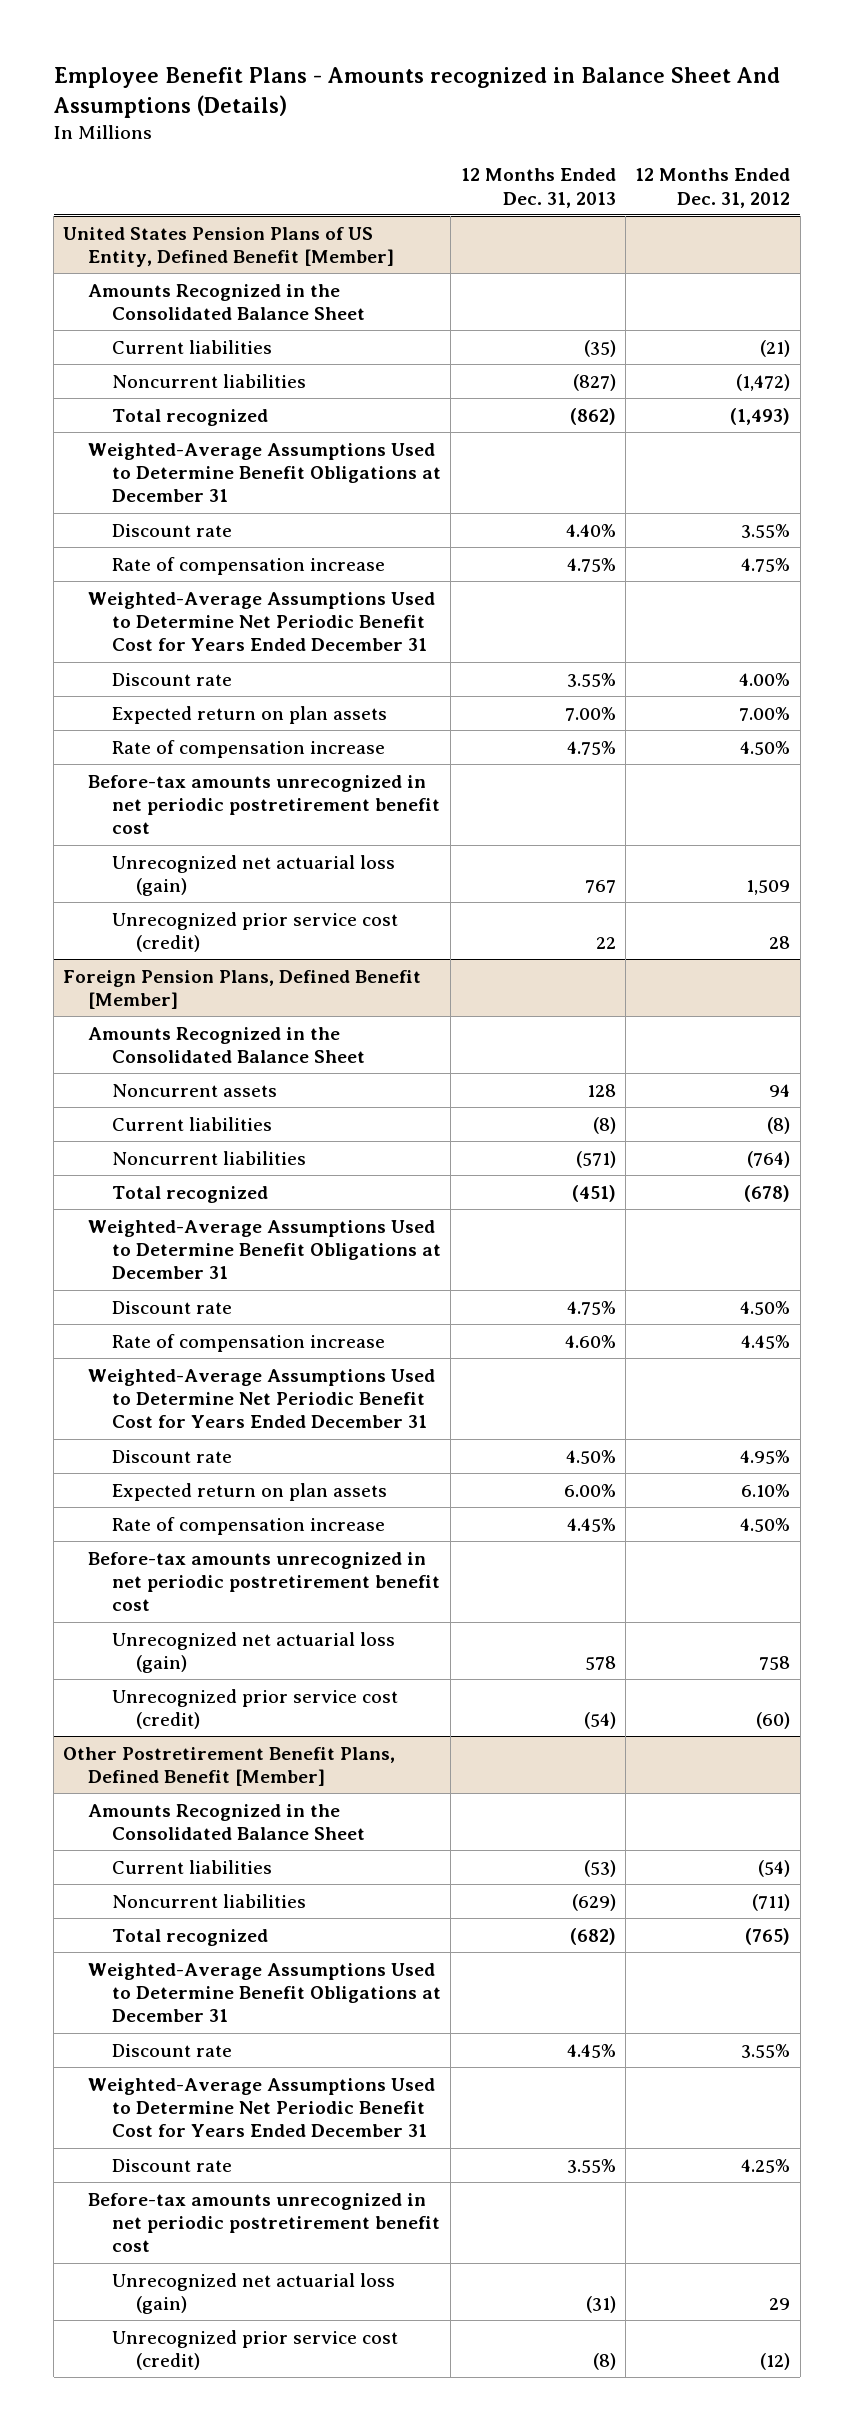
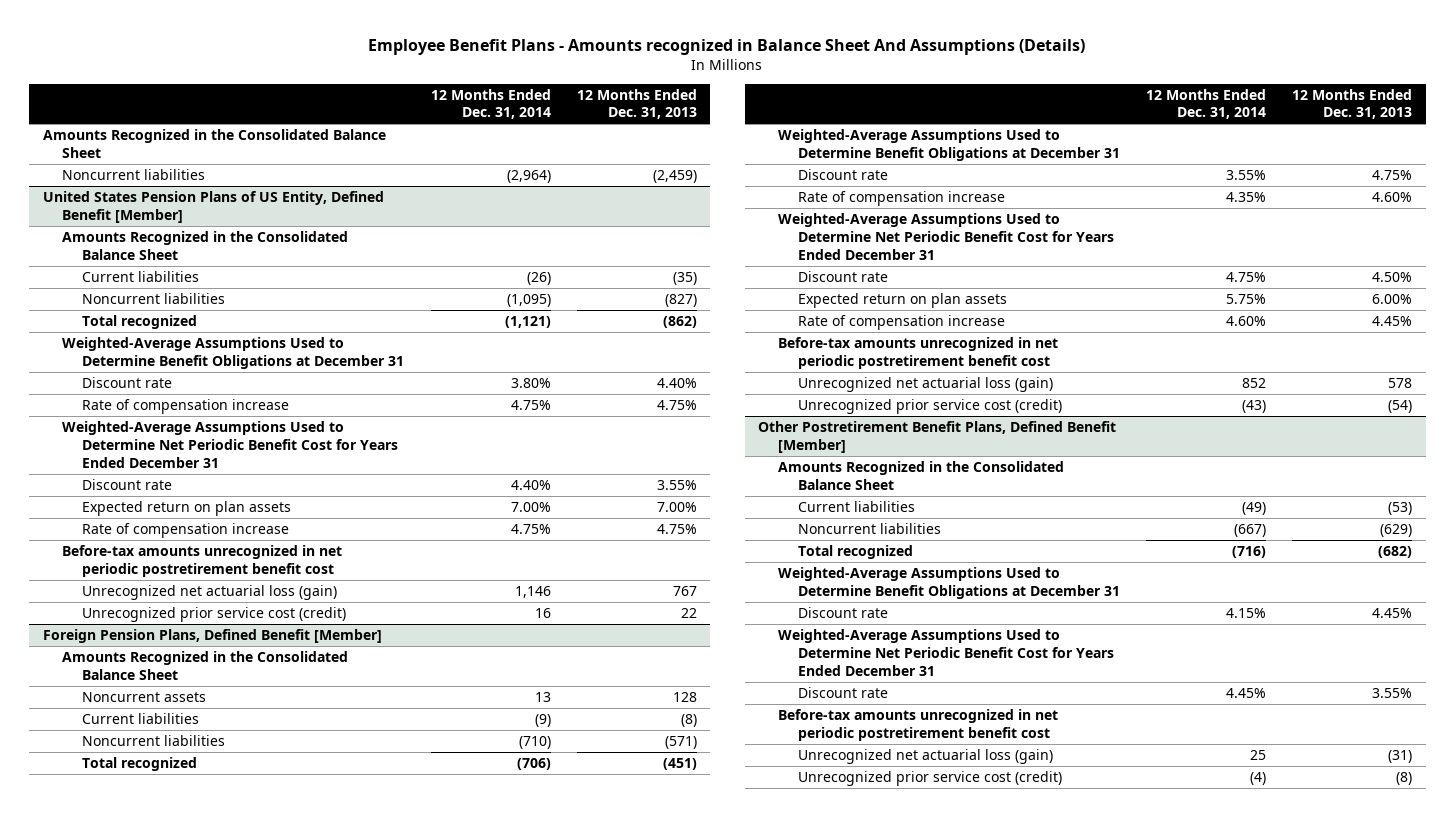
[635,168,791,208] 12 Months Ended Dec. 31, 2012 -> none
none -> [430,88,551,120] 12 Months Ended Dec. 31, 2014
none -> [42,128,386,158] Amounts Recognized in the Consolidated Balance Sheet
none -> [62,168,206,180] Noncurrent liabilities

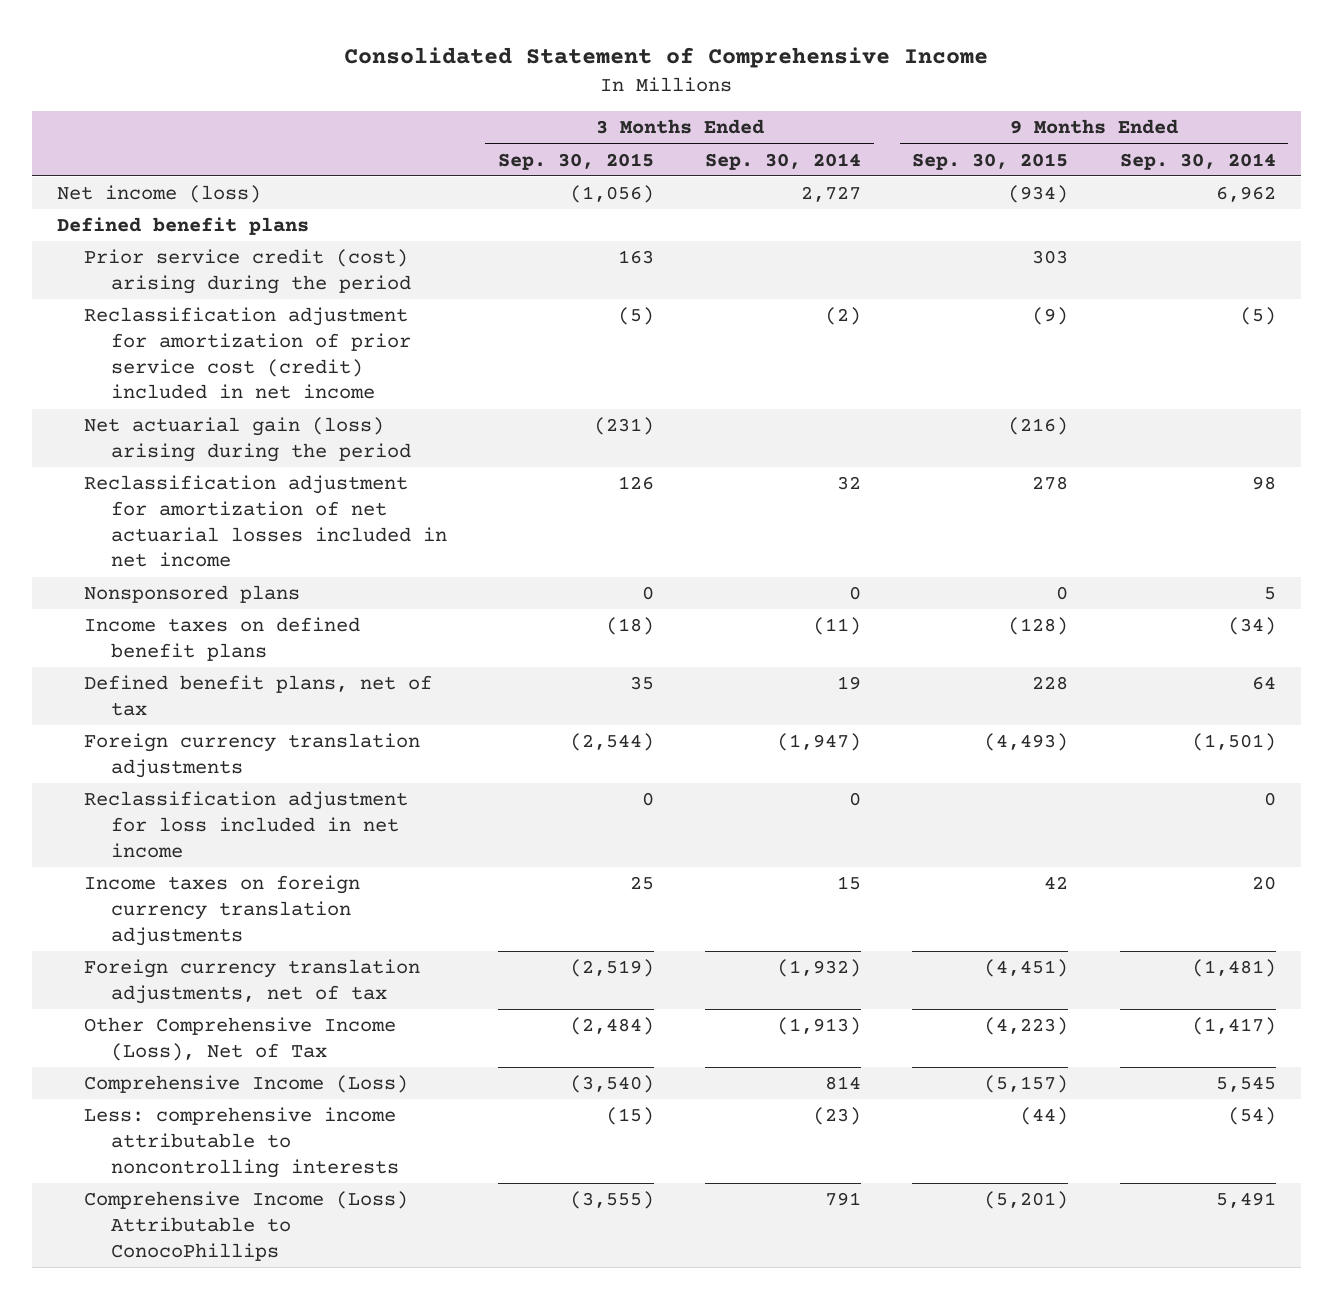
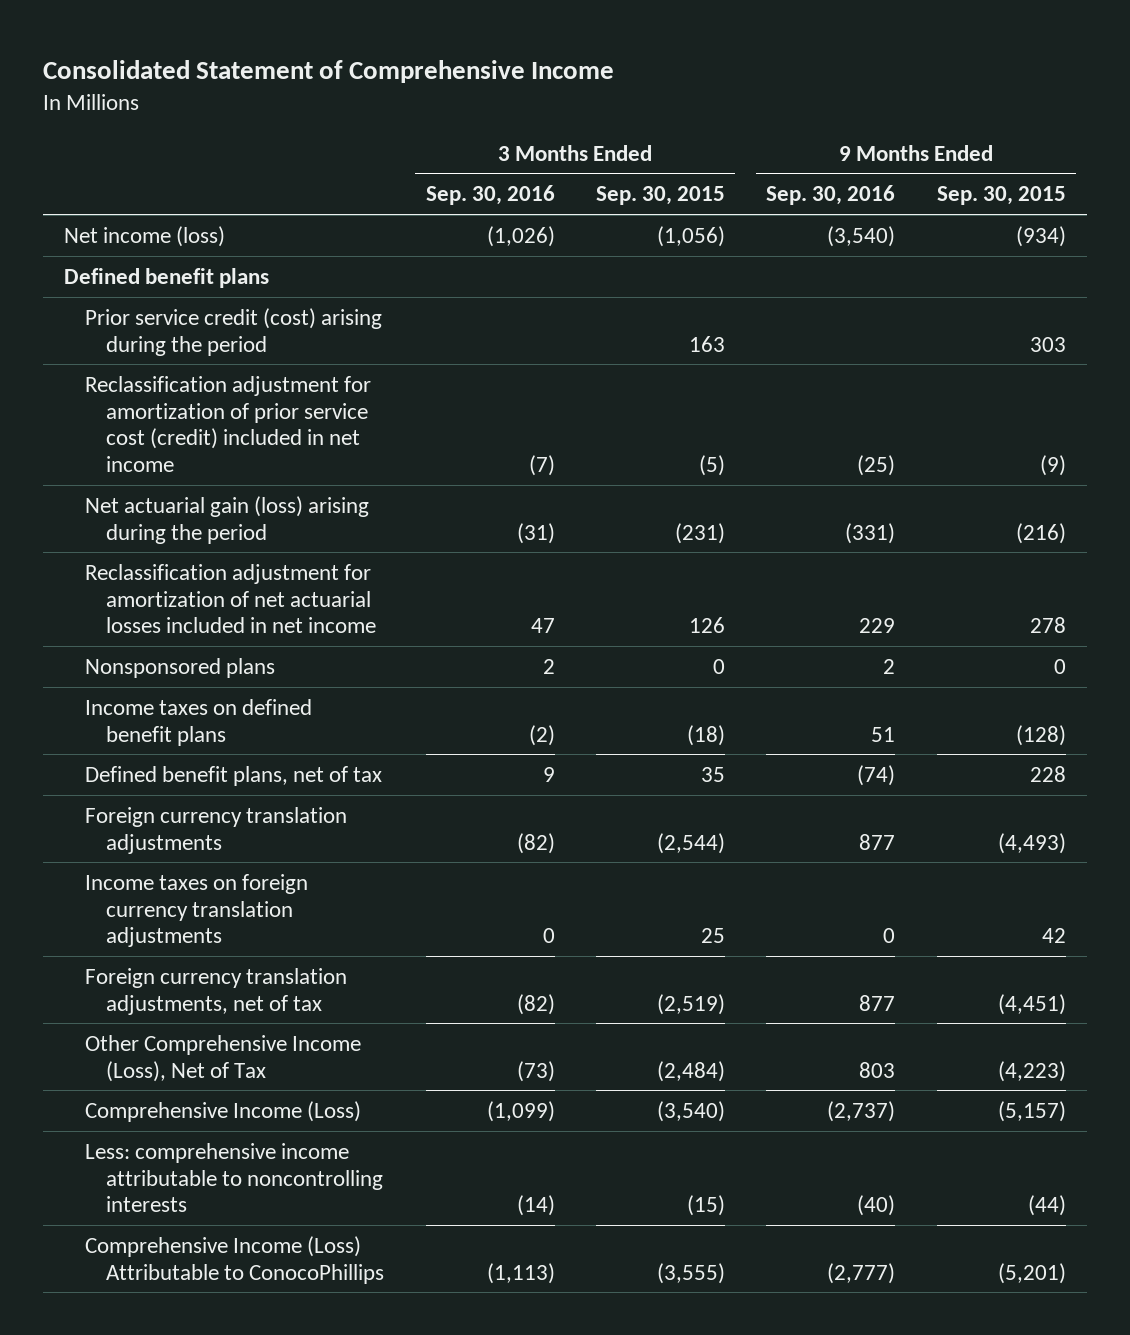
[705,152,862,170] Sep. 30, 2014 -> none
[1119,152,1276,170] Sep. 30, 2014 -> none
none -> [425,185,555,206] Sep. 30, 2016
none -> [766,185,896,206] Sep. 30, 2016
[84,791,409,858] Reclassification adjustment for loss included in net income -> none

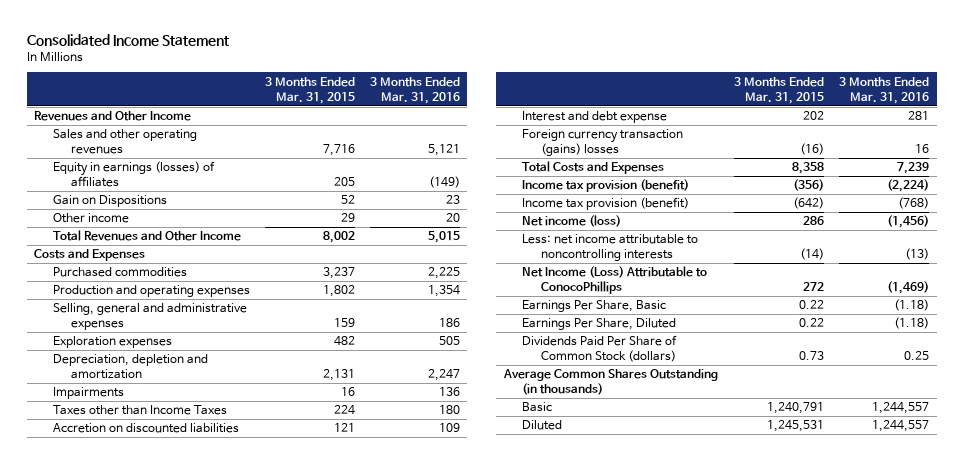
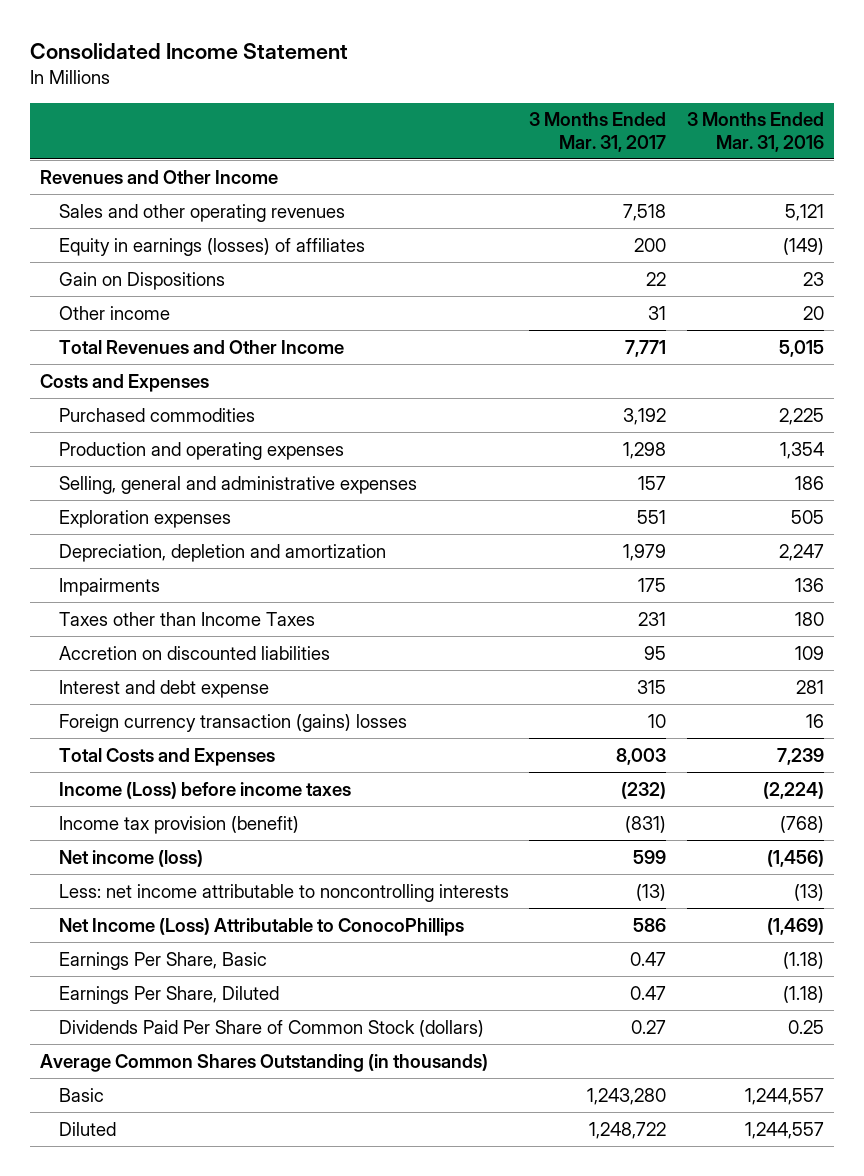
[264,76,355,104] 3 Months Ended Mar. 31, 2015 -> none
none -> [529,112,667,152] 3 Months Ended Mar. 31, 2017
[522,179,690,193] Income tax provision (benefit) -> [58,781,351,799] Income (Loss) before income taxes

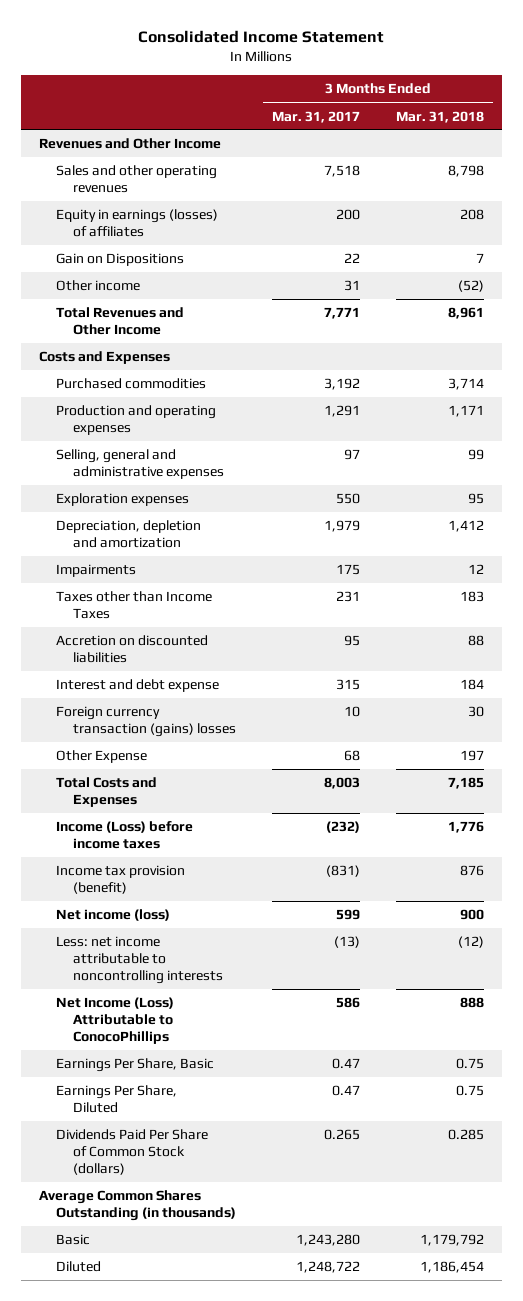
[686,112,824,152] 3 Months Ended Mar. 31, 2016 -> none
none -> [395,110,484,123] Mar. 31, 2018
[623,441,667,459] 1,298 -> [323,405,360,418] 1,291
[638,475,667,490] 157 -> [343,449,360,461] 97
[637,509,667,524] 551 -> [335,493,360,505] 550
none -> [55,750,147,764] Other Expense
[631,1019,667,1034] 0.27 -> [323,1129,360,1141] 0.265

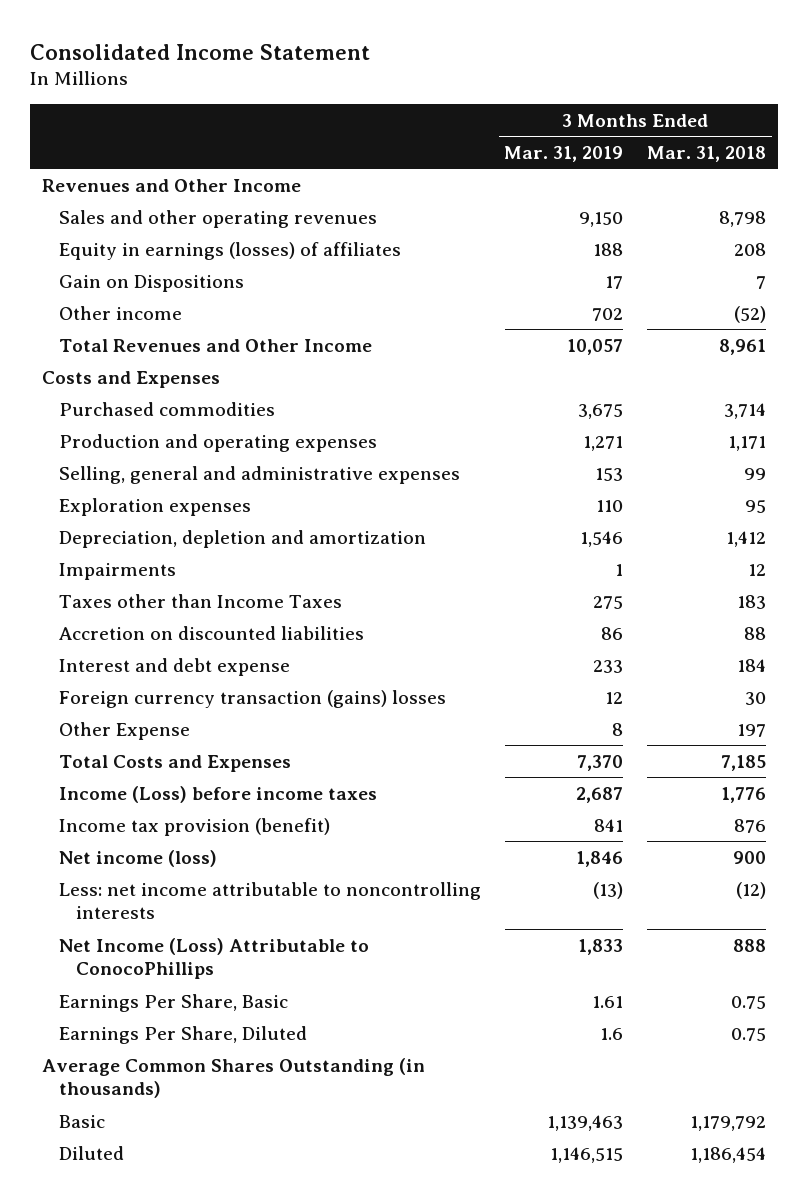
[271,110,360,123] Mar. 31, 2017 -> none
none -> [504,145,624,162] Mar. 31, 2019
[55,1129,208,1176] Dividends Paid Per Share of Common Stock (dollars) -> none

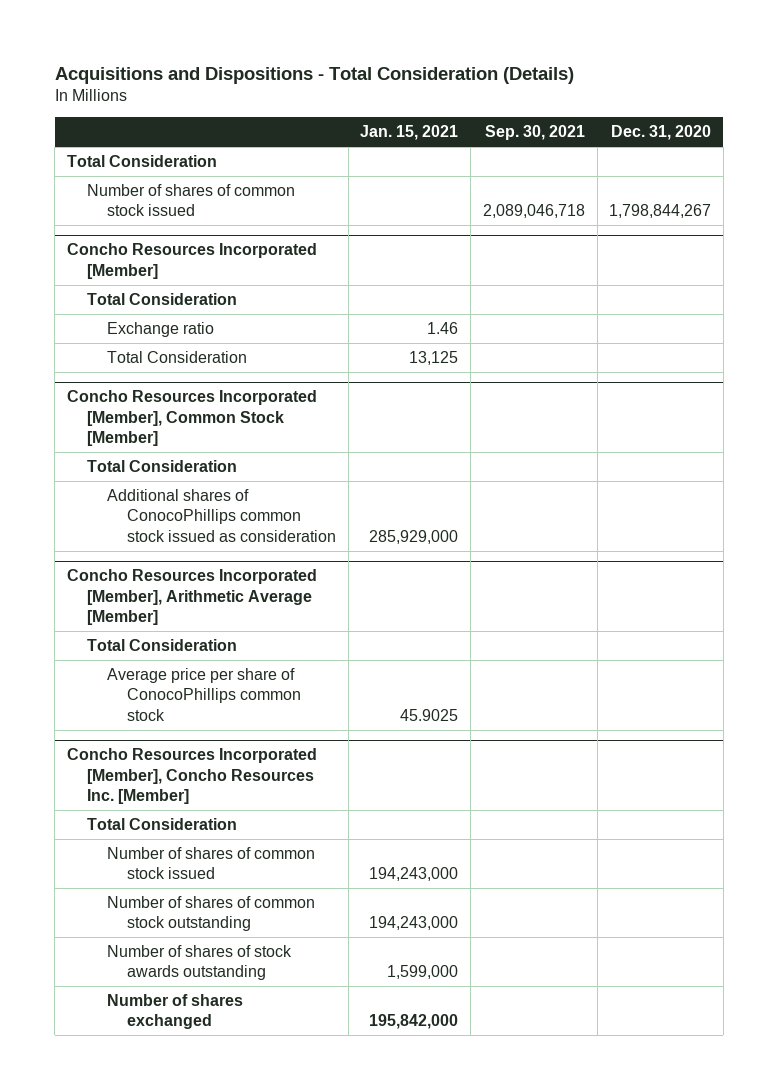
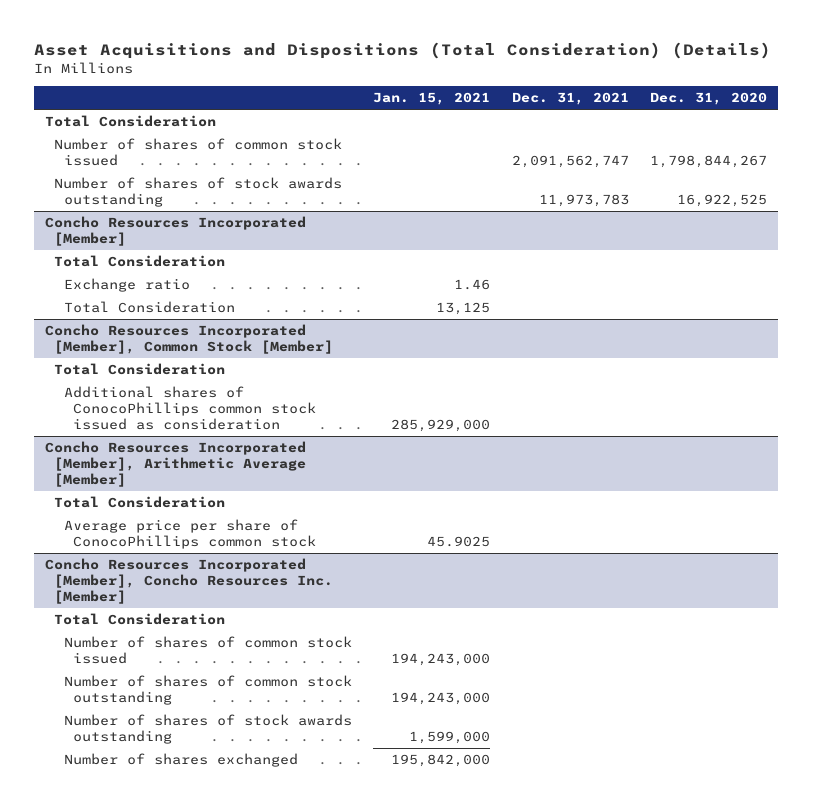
[54,66,574,84] Acquisitions and Dispositions - Total Consideration (Details) -> [34,41,772,59] Asset Acquisitions and Dispositions (Total Consideration) (Details)
[484,125,585,141] Sep. 30, 2021 -> none
none -> [511,92,629,106] Dec. 31, 2021
none -> [54,177,343,207] Number of shares of stock awards outstanding

